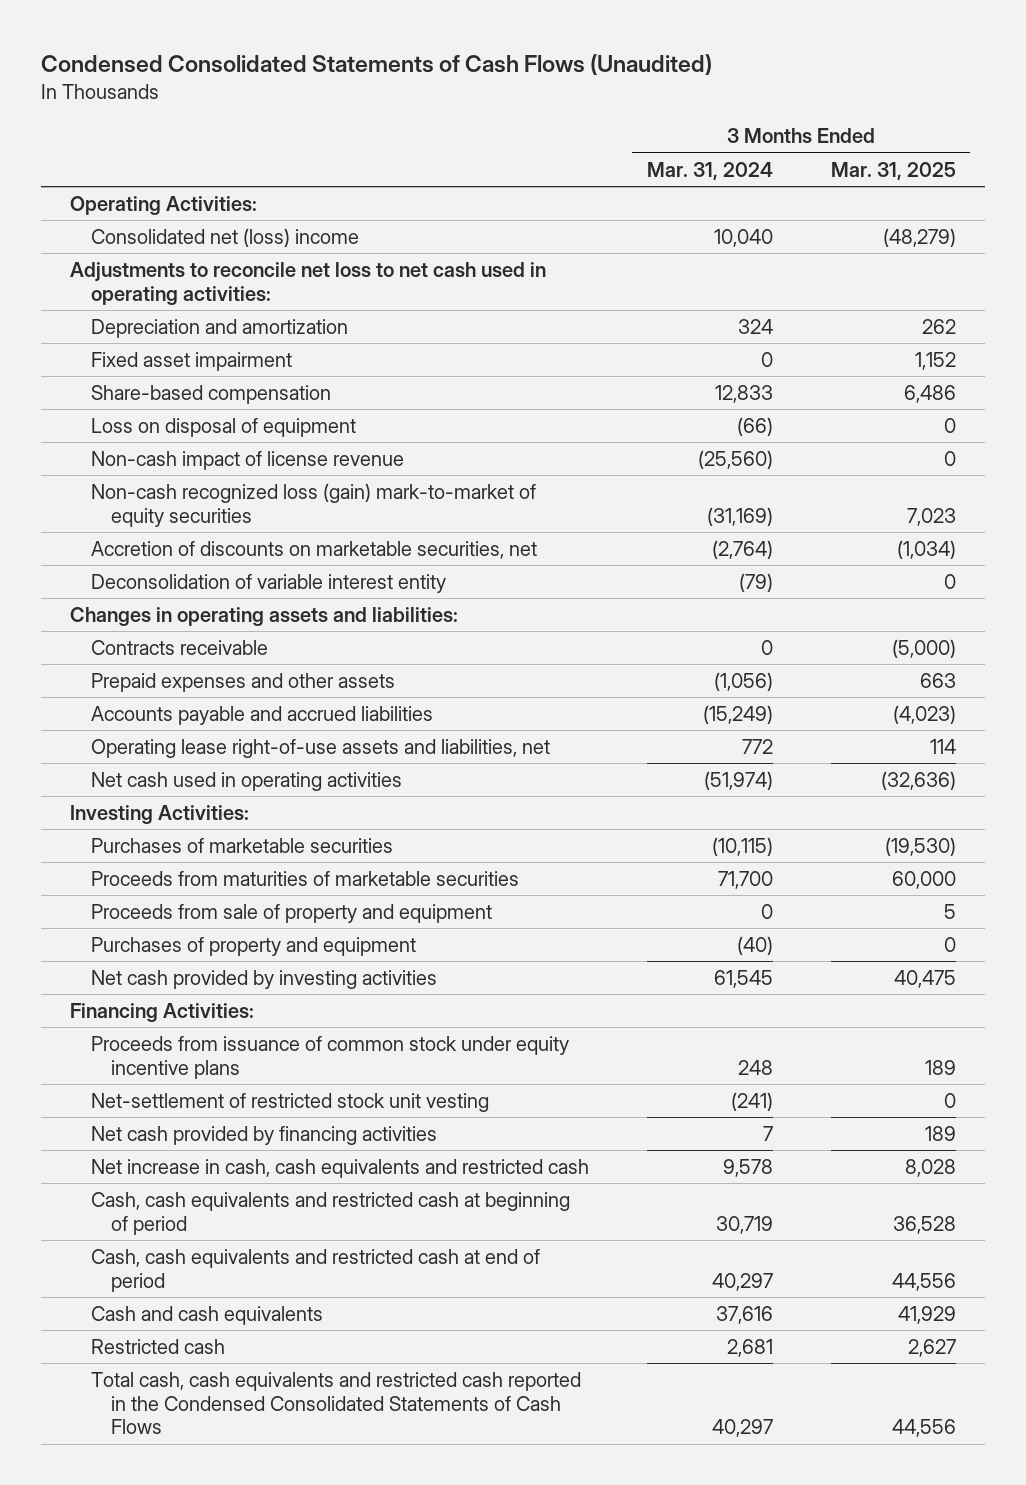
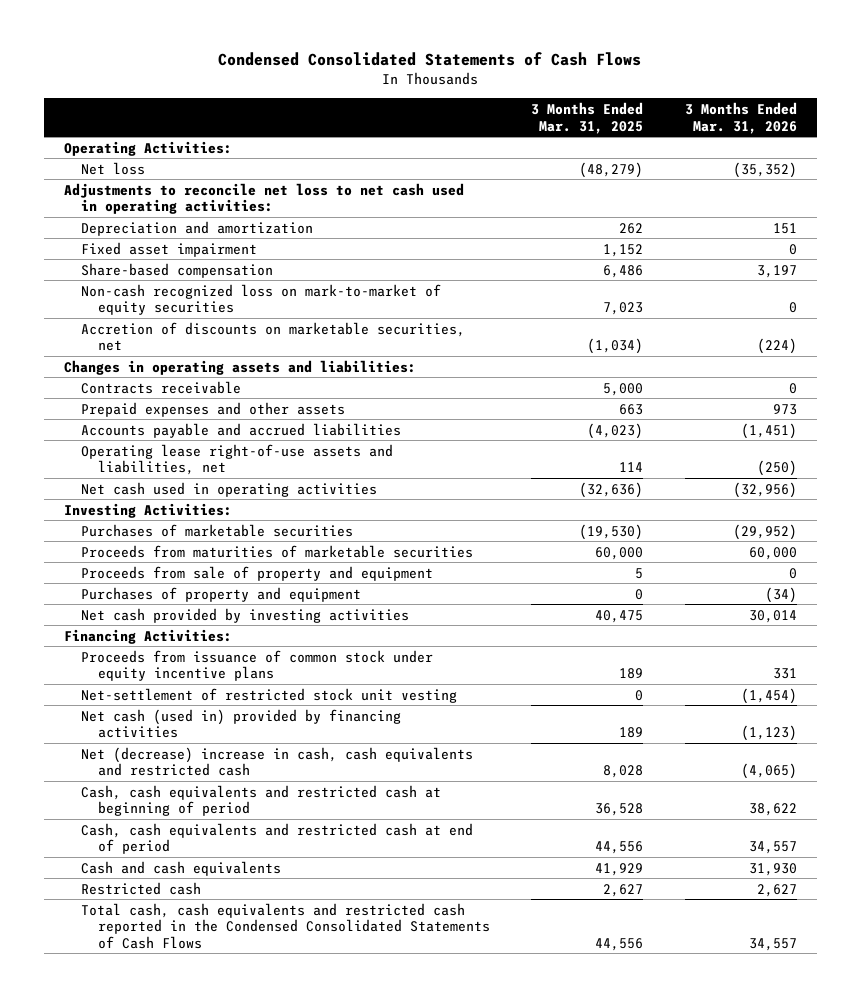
[41,54,713,76] Condensed Consolidated Statements of Cash Flows (Unaudited) -> [218,52,642,67] Condensed Consolidated Statements of Cash Flows
[646,161,773,180] Mar. 31, 2024 -> none
none -> [684,102,797,134] 3 Months Ended Mar. 31, 2026
[90,227,359,247] Consolidated net (loss) income -> [81,161,146,175] Net loss
[90,417,356,437] Loss on disposal of equipment -> none
[90,450,404,470] Non-cash impact of license revenue -> none
[90,482,536,527] Non-cash recognized loss (gain) mark-to-market of equity securities -> [81,283,442,316] Non-cash recognized loss on mark-to-market of equity securities
[90,573,446,593] Deconsolidation of variable interest entity -> none
[891,638,956,658] (5,000) -> [603,382,644,396] 5,000
[90,1125,437,1145] Net cash provided by financing activities -> [81,708,402,739] Net cash (used in) provided by financing activities
[90,1158,589,1178] Net increase in cash, cash equivalents and restricted cash -> [81,746,474,777] Net (decrease) increase in cash, cash equivalents and restricted cash

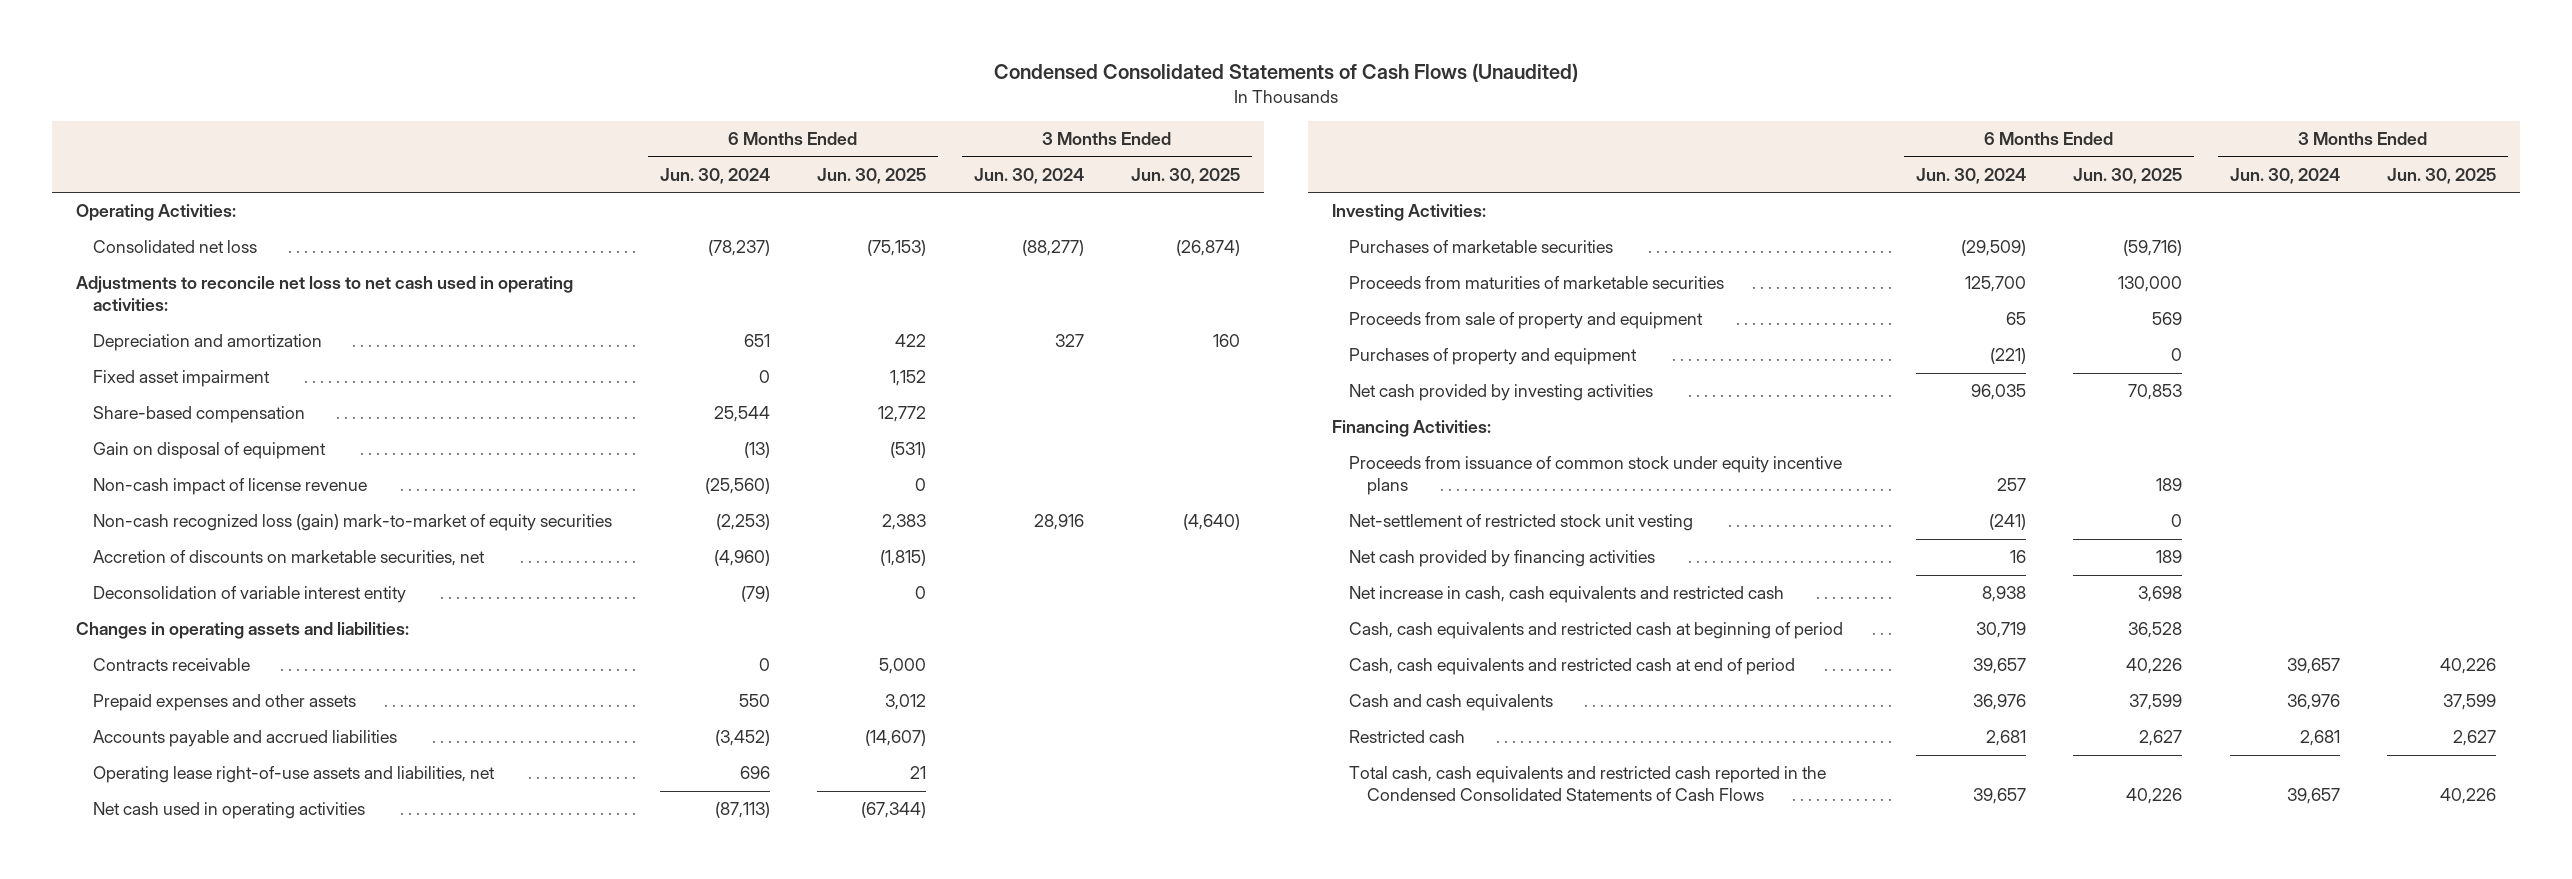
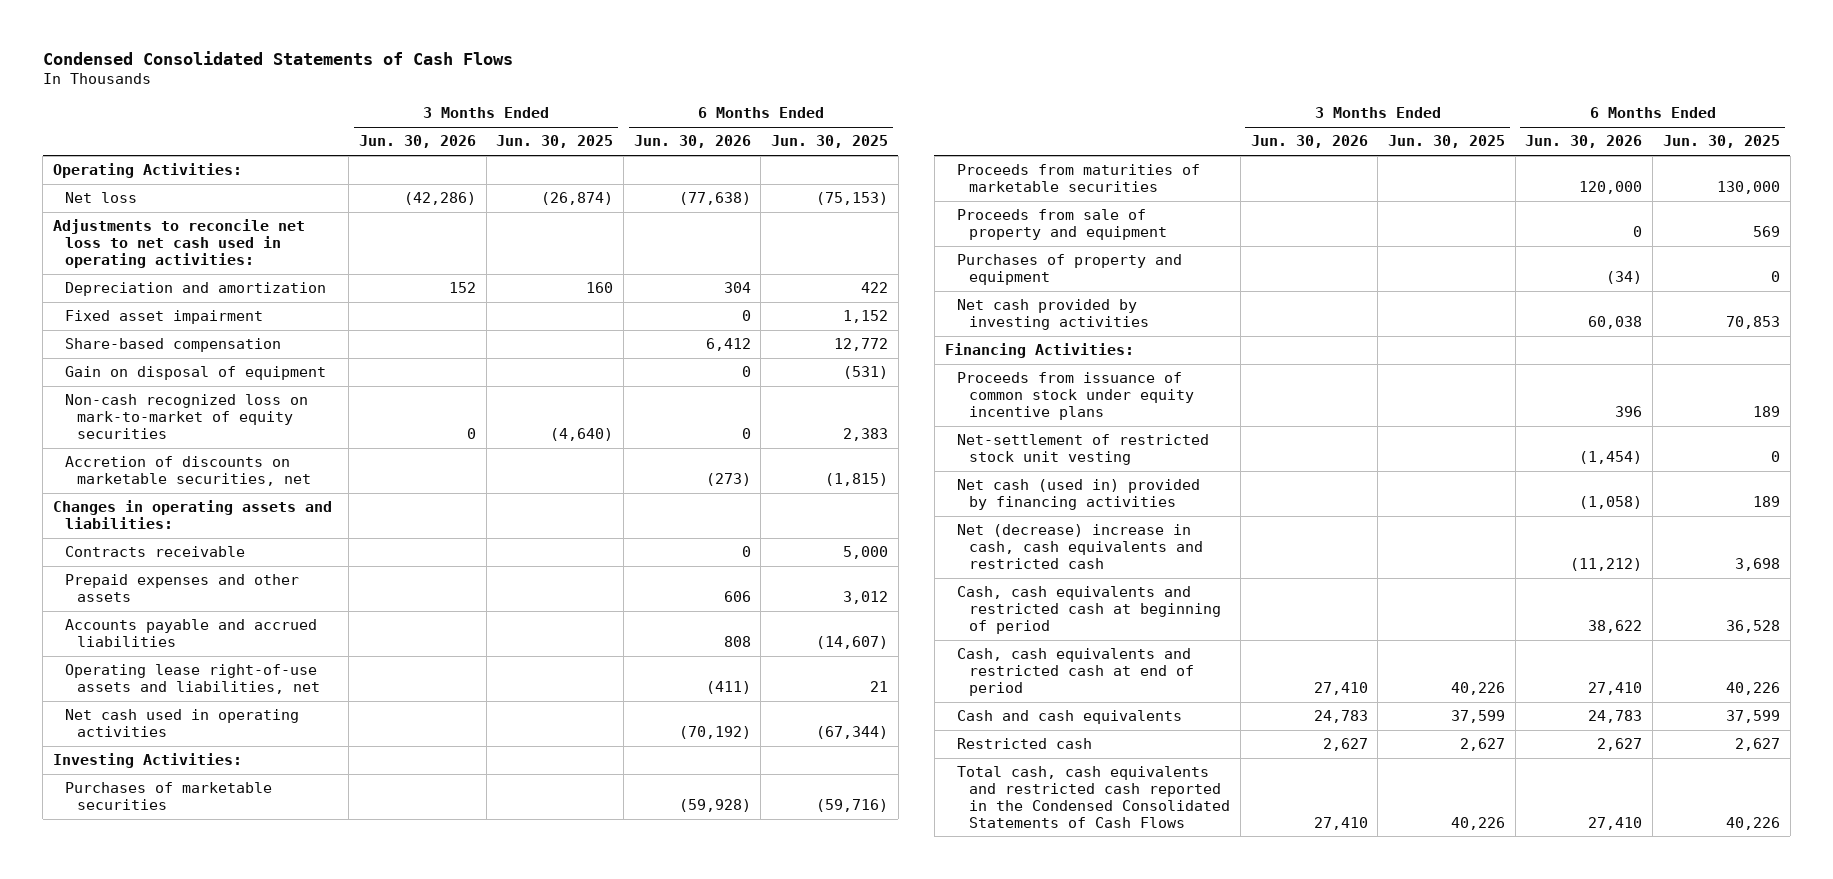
[993,63,1578,83] Condensed Consolidated Statements of Cash Flows (Unaudited) -> [42,51,513,66] Condensed Consolidated Statements of Cash Flows
[659,167,770,184] Jun. 30, 2024 -> none
[973,167,1084,184] Jun. 30, 2024 -> none
none -> [358,135,476,149] Jun. 30, 2026
none -> [633,135,751,149] Jun. 30, 2026
[93,240,258,254] Consolidated net loss -> [65,192,138,204] Net loss
[93,478,368,496] Non-cash impact of license revenue -> none
[93,514,613,532] Non-cash recognized loss (gain) mark-to-market of equity securities -> [65,394,309,439] Non-cash recognized loss on mark-to-market of equity securities
[93,586,407,604] Deconsolidation of variable interest entity -> none
[1349,550,1656,568] Net cash provided by financing activities -> [956,479,1200,511] Net cash (used in) provided by financing activities
[1349,586,1785,604] Net increase in cash, cash equivalents and restricted cash -> [956,524,1204,569] Net (decrease) increase in cash, cash equivalents and restricted cash

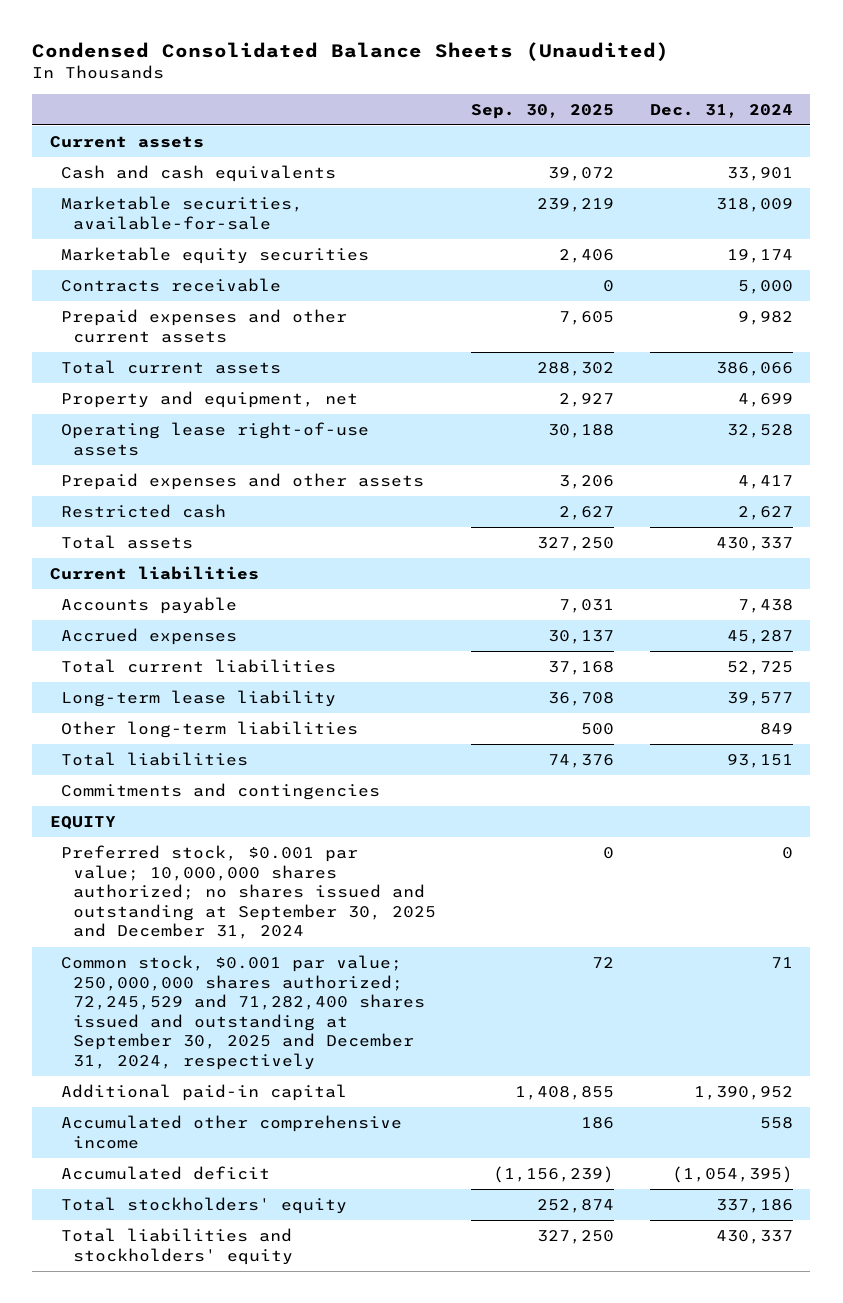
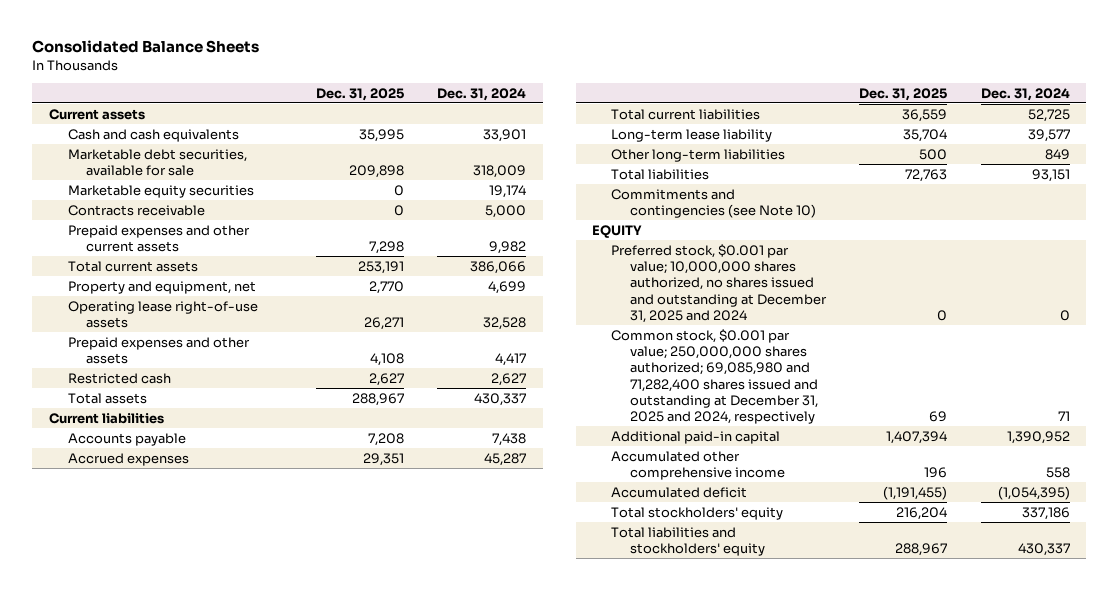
[32,41,670,61] Condensed Consolidated Balance Sheets (Unaudited) -> [32,40,260,54] Consolidated Balance Sheets
[471,103,615,119] Sep. 30, 2025 -> none
none -> [315,87,404,101] Dec. 31, 2025
[61,196,304,230] Marketable securities, available-for-sale -> [67,148,247,176] Marketable debt securities, available for sale
[61,783,381,801] Commitments and contingencies -> [611,188,816,218] Commitments and contingencies (see Note 10)
[61,845,436,940] Preferred stock, $0.001 par value; 10,000,000 shares authorized; no shares issued and outstanding at September 30, 2025 and December 31, 2024 -> [611,243,827,323] Preferred stock, $0.001 par value; 10,000,000 shares authorized, no shares issued and outstanding at December 31, 2025 and 2024
[61,955,425,1070] Common stock, $0.001 par value; 250,000,000 shares authorized; 72,245,529 and 71,282,400 shares issued and outstanding at September 30, 2025 and December 31, 2024, respectively -> [611,328,818,425] Common stock, $0.001 par value; 250,000,000 shares authorized; 69,085,980 and 71,282,400 shares issued and outstanding at December 31, 2025 and 2024, respectively

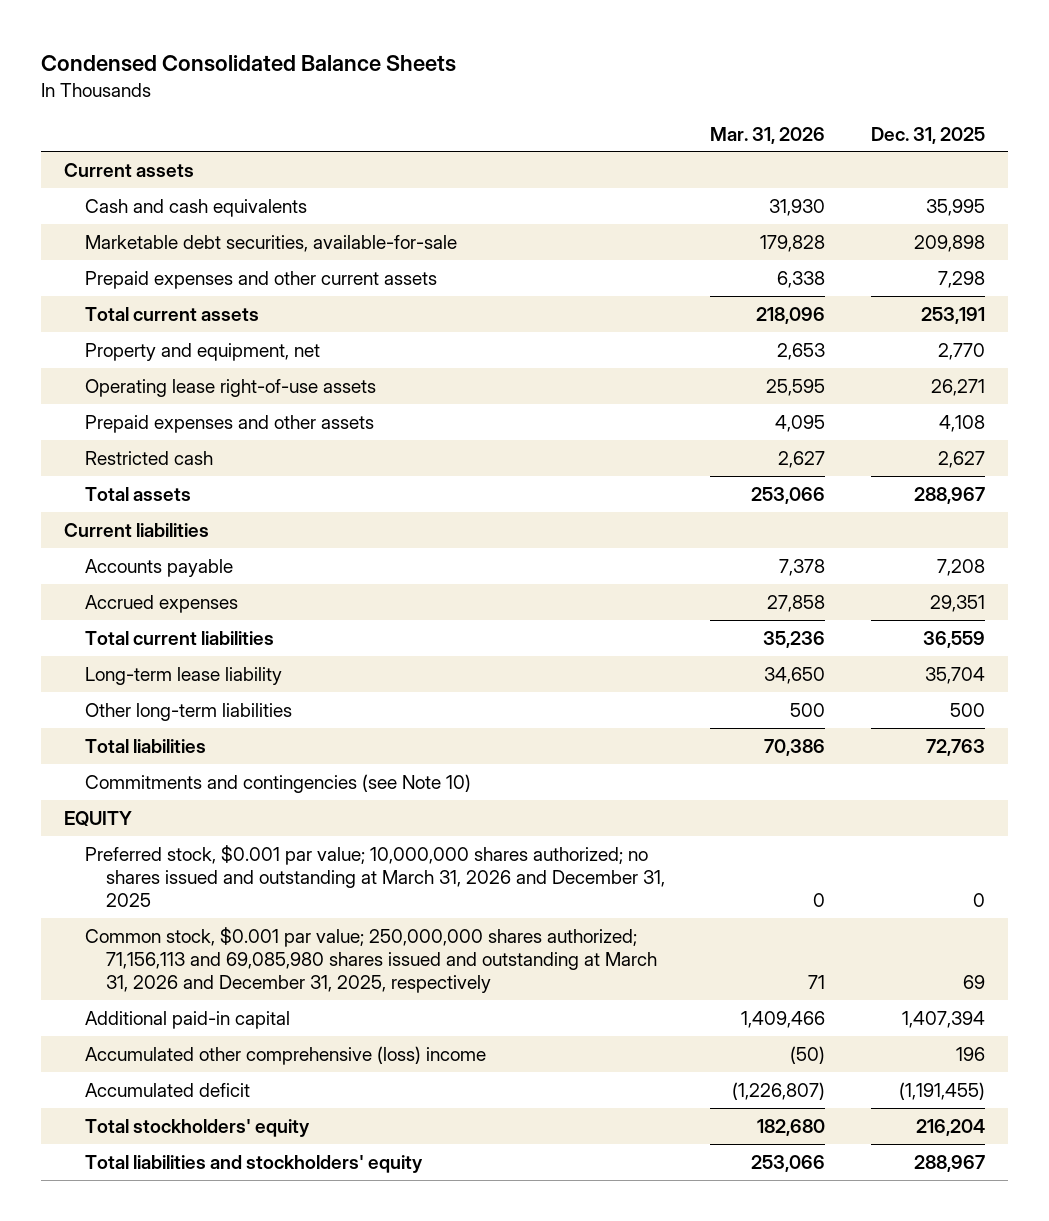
[32,40,260,54] Consolidated Balance Sheets -> [41,54,457,72] Condensed Consolidated Balance Sheets
[437,87,527,101] Dec. 31, 2024 -> none
none -> [710,126,826,144] Mar. 31, 2026
[67,184,254,198] Marketable equity securities -> none
[67,204,205,216] Contracts receivable -> none
[67,148,247,176] Marketable debt securities, available for sale -> [84,234,457,252] Marketable debt securities, available-for-sale
[611,243,827,323] Preferred stock, $0.001 par value; 10,000,000 shares authorized, no shares issued and outstanding at December 31, 2025 and 2024 -> [84,844,666,907] Preferred stock, $0.001 par value; 10,000,000 shares authorized; no shares issued and outstanding at March 31, 2026 and December 31, 2025
[611,328,818,425] Common stock, $0.001 par value; 250,000,000 shares authorized; 69,085,980 and 71,282,400 shares issued and outstanding at December 31, 2025 and 2024, respectively -> [84,926,658,993] Common stock, $0.001 par value; 250,000,000 shares authorized; 71,156,113 and 69,085,980 shares issued and outstanding at March 31, 2026 and December 31, 2025, respectively
[611,450,785,480] Accumulated other comprehensive income -> [84,1045,486,1065] Accumulated other comprehensive (loss) income

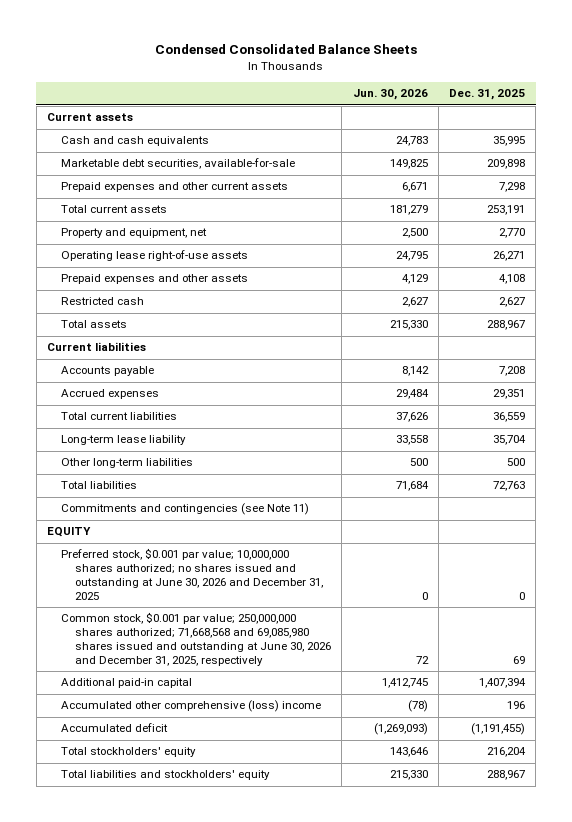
[710,126,826,144] Mar. 31, 2026 -> none
none -> [352,89,428,101] Jun. 30, 2026
[84,773,471,793] Commitments and contingencies (see Note 10) -> [61,503,310,516] Commitments and contingencies (see Note 11)
[84,844,666,907] Preferred stock, $0.001 par value; 10,000,000 shares authorized; no shares issued and outstanding at March 31, 2026 and December 31, 2025 -> [61,548,324,600] Preferred stock, $0.001 par value; 10,000,000 shares authorized; no shares issued and outstanding at June 30, 2026 and December 31, 2025
[84,926,658,993] Common stock, $0.001 par value; 250,000,000 shares authorized; 71,156,113 and 69,085,980 shares issued and outstanding at March 31, 2026 and December 31, 2025, respectively -> [61,612,332,666] Common stock, $0.001 par value; 250,000,000 shares authorized; 71,668,568 and 69,085,980 shares issued and outstanding at June 30, 2026 and December 31, 2025, respectively

